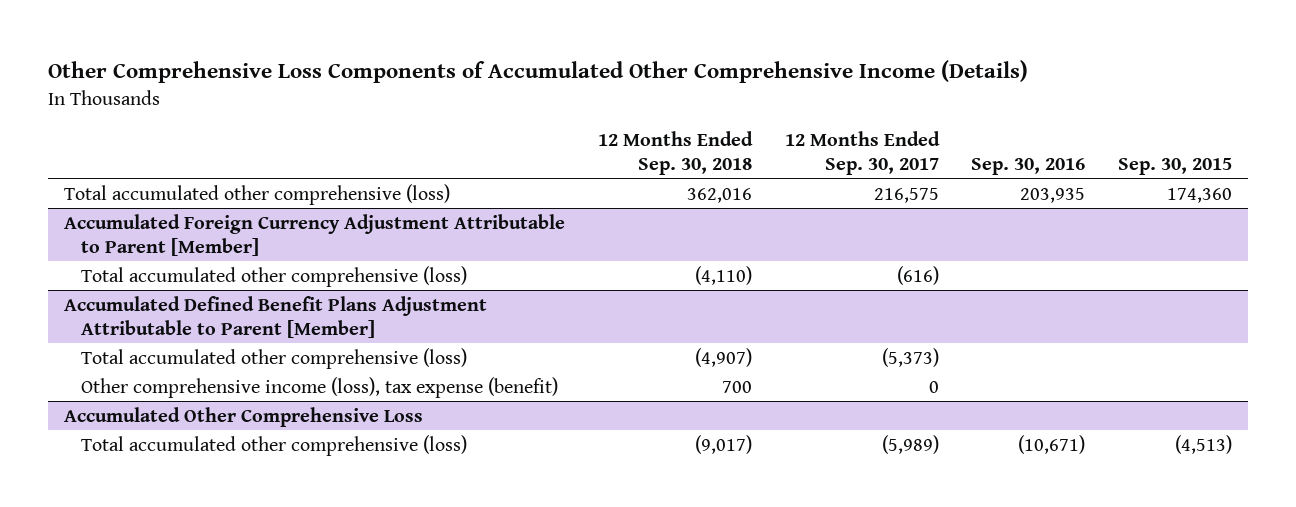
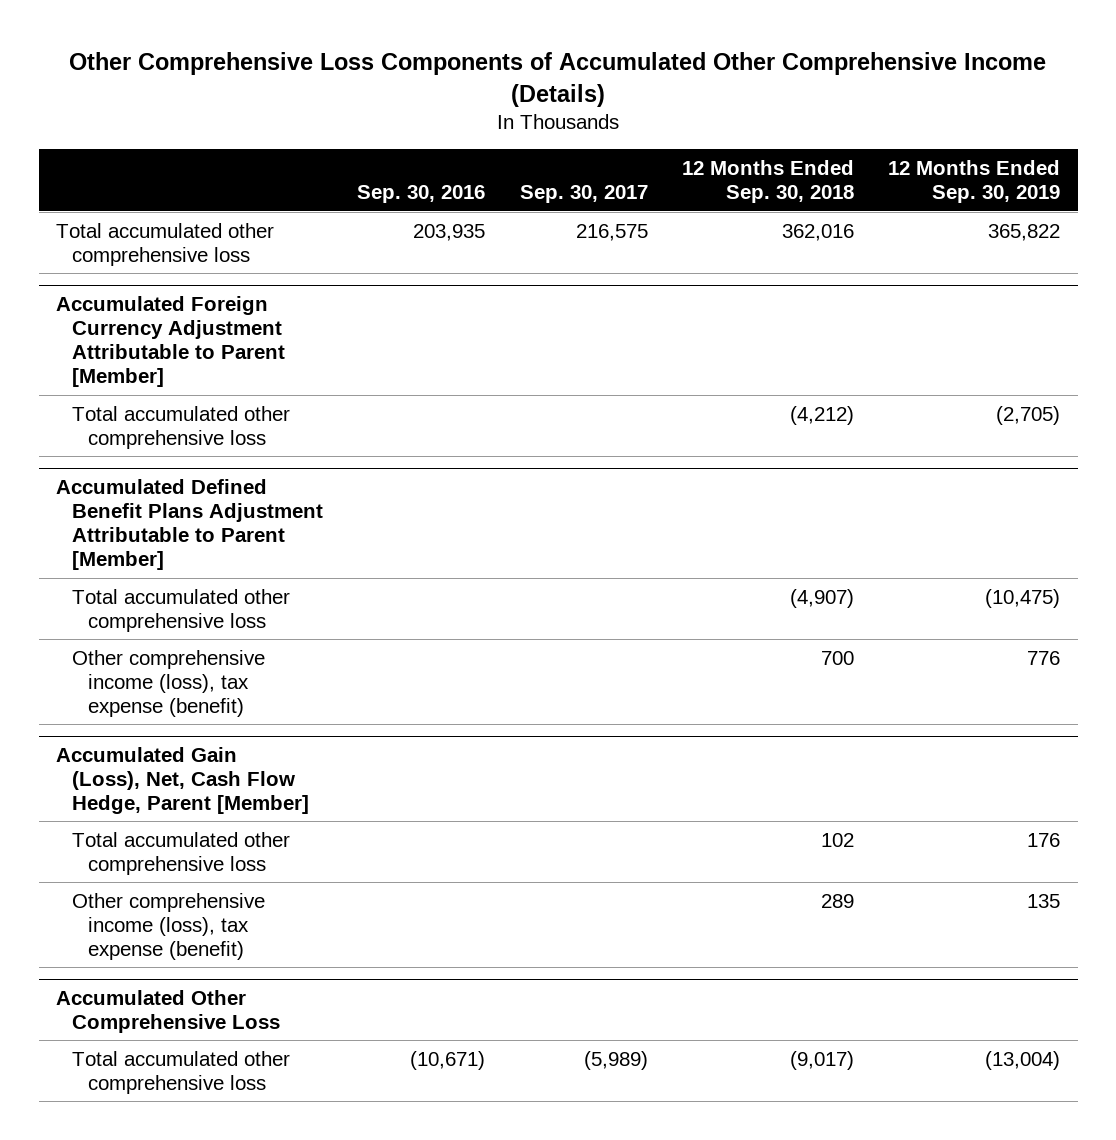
[784,130,940,175] 12 Months Ended Sep. 30, 2017 -> none
[1118,157,1233,175] Sep. 30, 2015 -> none
none -> [519,185,648,204] Sep. 30, 2017
none -> [888,159,1061,204] 12 Months Ended Sep. 30, 2019
[63,183,450,205] Total accumulated other comprehensive (loss) -> [55,222,274,266] Total accumulated other comprehensive loss
[80,265,467,287] Total accumulated other comprehensive (loss) -> [71,405,290,449] Total accumulated other comprehensive loss
[694,265,752,285] (4,110) -> [790,405,855,425] (4,212)
[80,347,467,369] Total accumulated other comprehensive (loss) -> [71,588,290,632] Total accumulated other comprehensive loss
none -> [55,746,309,814] Accumulated Gain (Loss), Net, Cash Flow Hedge, Parent [Member]
none -> [71,831,290,875] Total accumulated other comprehensive loss
none -> [71,892,265,960] Other comprehensive income (loss), tax expense (benefit)
[80,434,467,456] Total accumulated other comprehensive (loss) -> [71,1050,290,1094] Total accumulated other comprehensive loss

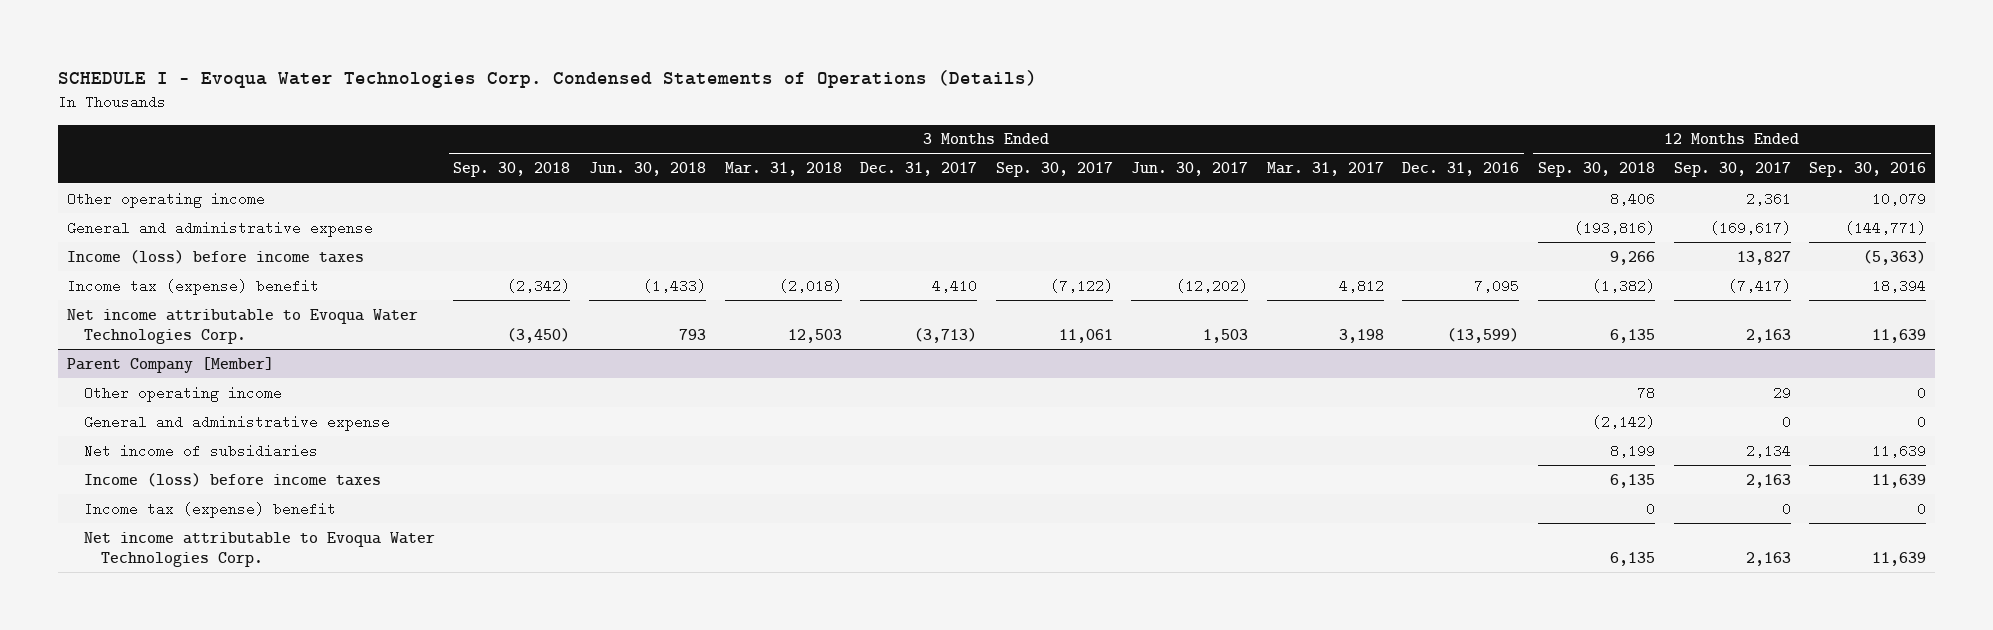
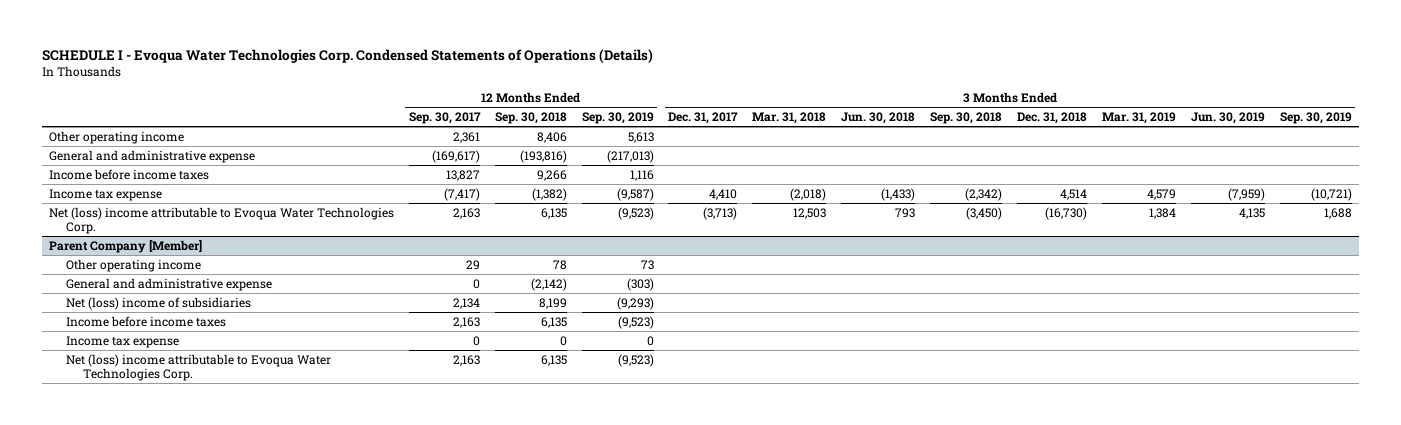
[995,162,1113,178] Sep. 30, 2017 -> none
[1131,162,1249,177] Jun. 30, 2017 -> none
[1266,162,1384,177] Mar. 31, 2017 -> none
[1402,162,1520,177] Dec. 31, 2016 -> none
[1809,162,1927,178] Sep. 30, 2016 -> none
none -> [581,111,654,124] Sep. 30, 2019
none -> [1016,111,1087,124] Dec. 31, 2018
none -> [1101,111,1176,124] Mar. 31, 2019
none -> [1190,111,1265,124] Jun. 30, 2019
none -> [1279,111,1352,124] Sep. 30, 2019
[66,249,364,264] Income (loss) before income taxes -> [49,168,210,180] Income before income taxes
[66,278,319,295] Income tax (expense) benefit -> [49,188,163,201] Income tax expense
[66,308,418,344] Net income attributable to Evoqua Water Technologies Corp. -> [49,206,395,234] Net (loss) income attributable to Evoqua Water Technologies Corp.
[83,443,318,458] Net income of subsidiaries -> [66,296,252,310] Net (loss) income of subsidiaries
[83,472,381,487] Income (loss) before income taxes -> [66,315,227,327] Income before income taxes
[83,501,336,518] Income tax (expense) benefit -> [66,335,180,348] Income tax expense
[83,531,435,567] Net income attributable to Evoqua Water Technologies Corp. -> [66,353,332,381] Net (loss) income attributable to Evoqua Water Technologies Corp.

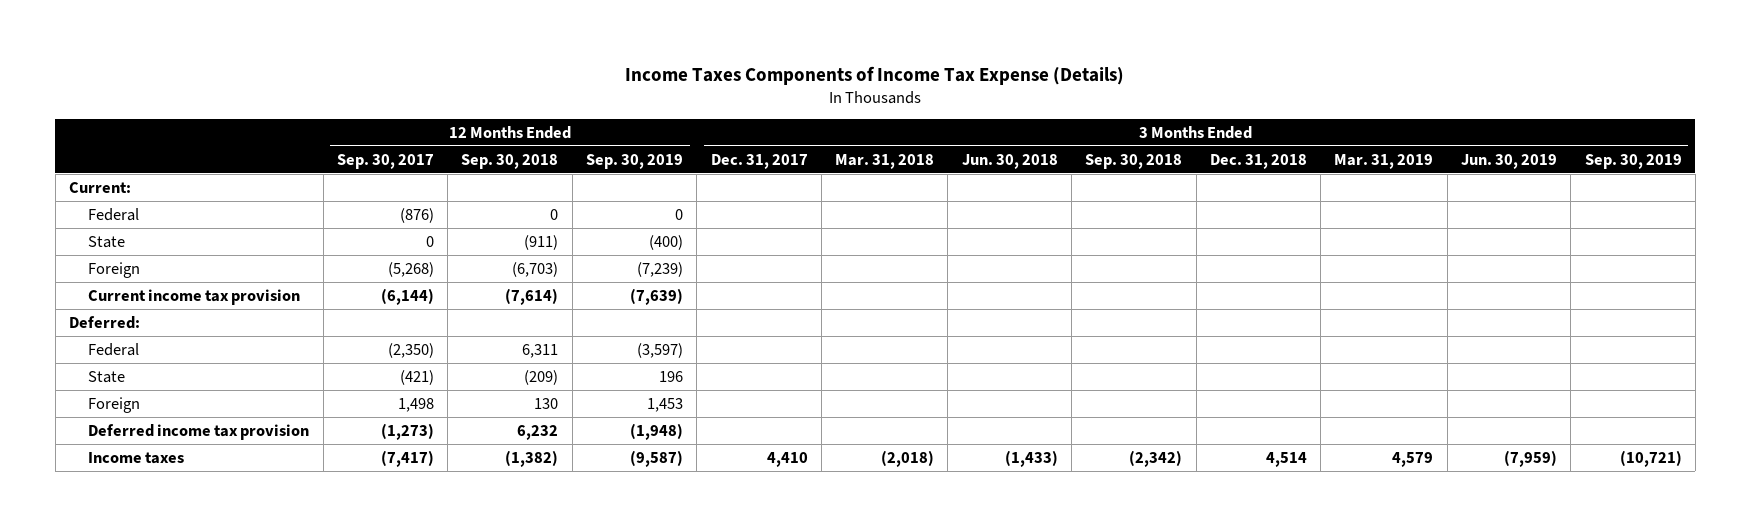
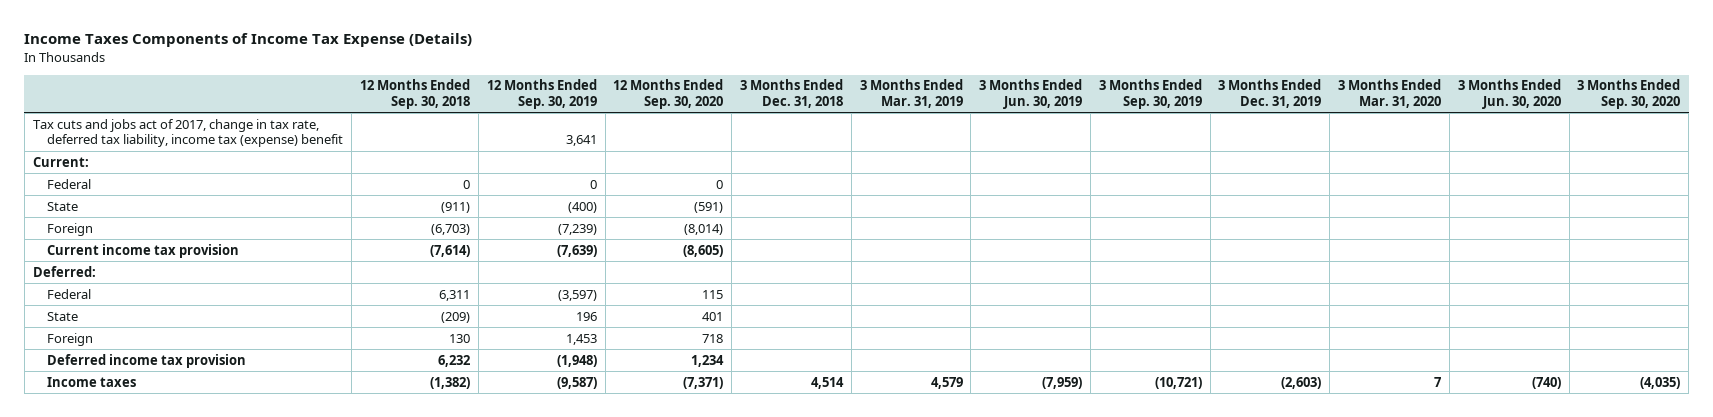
[336,153,434,169] Sep. 30, 2017 -> none
[710,153,808,169] Dec. 31, 2017 -> none
[835,153,935,169] Mar. 31, 2018 -> none
[961,153,1058,169] Jun. 30, 2018 -> none
[1085,153,1183,169] Sep. 30, 2018 -> none
none -> [613,79,724,110] 12 Months Ended Sep. 30, 2020
none -> [1218,79,1322,109] 3 Months Ended Dec. 31, 2019
none -> [1338,79,1442,109] 3 Months Ended Mar. 31, 2020
none -> [1457,79,1561,110] 3 Months Ended Jun. 30, 2020
none -> [1577,79,1681,110] 3 Months Ended Sep. 30, 2020
none -> [32,118,344,148] Tax cuts and jobs act of 2017, change in tax rate, deferred tax liability, income tax (expense) benefit

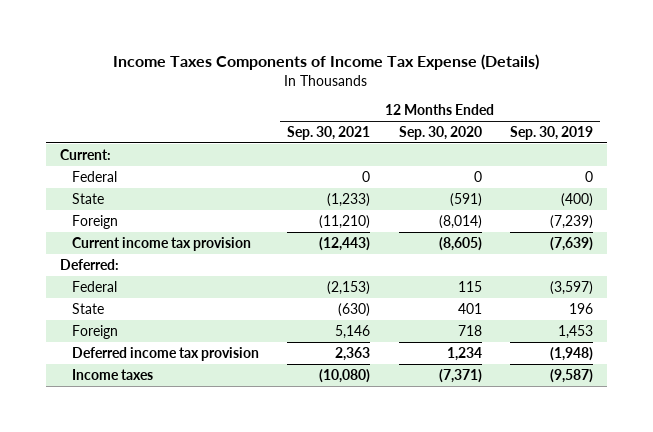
[360,79,471,110] 12 Months Ended Sep. 30, 2018 -> none
[739,79,843,109] 3 Months Ended Dec. 31, 2018 -> none
[859,79,963,109] 3 Months Ended Mar. 31, 2019 -> none
[979,79,1083,110] 3 Months Ended Jun. 30, 2019 -> none
[1098,79,1202,110] 3 Months Ended Sep. 30, 2019 -> none
[1218,79,1322,109] 3 Months Ended Dec. 31, 2019 -> none
[1338,79,1442,109] 3 Months Ended Mar. 31, 2020 -> none
[1457,79,1561,110] 3 Months Ended Jun. 30, 2020 -> none
[1577,79,1681,110] 3 Months Ended Sep. 30, 2020 -> none
none -> [287,125,371,140] Sep. 30, 2021
[32,118,344,148] Tax cuts and jobs act of 2017, change in tax rate, deferred tax liability, income tax (expense) benefit -> none

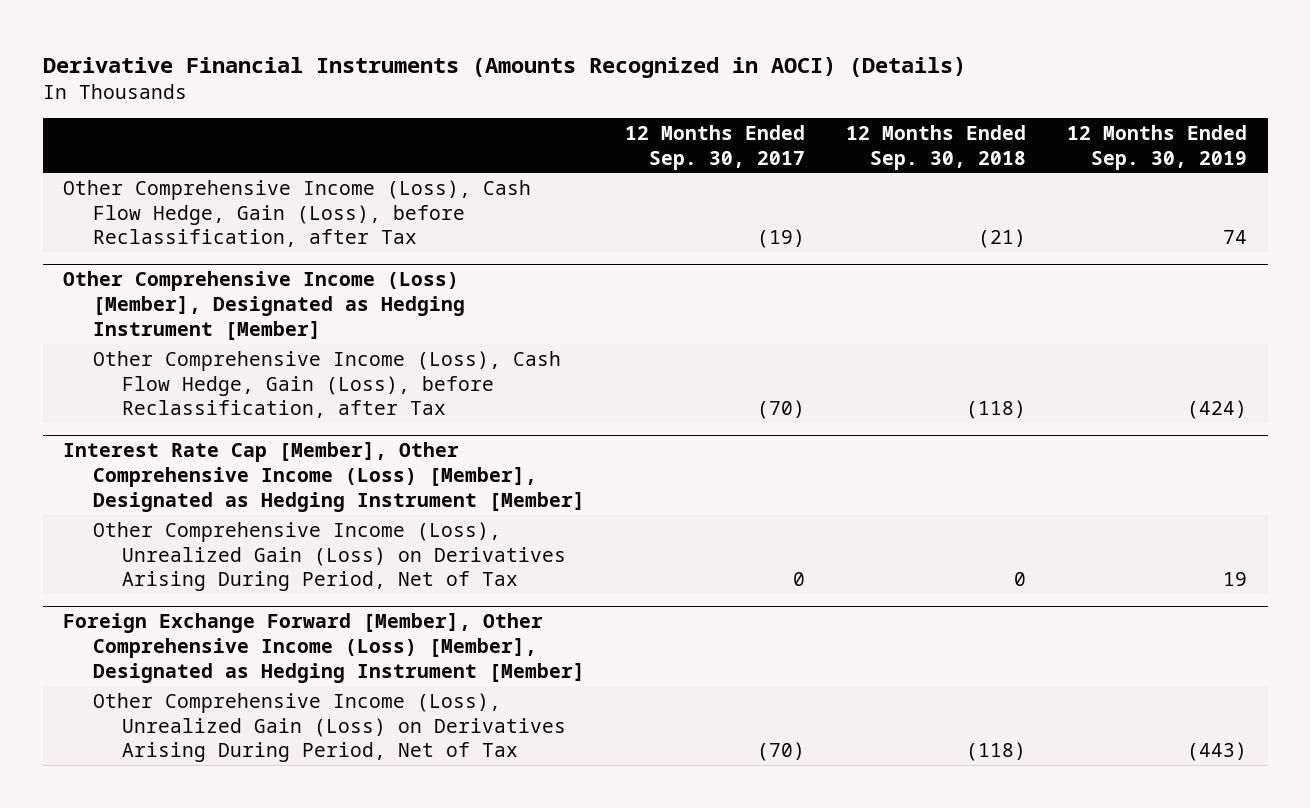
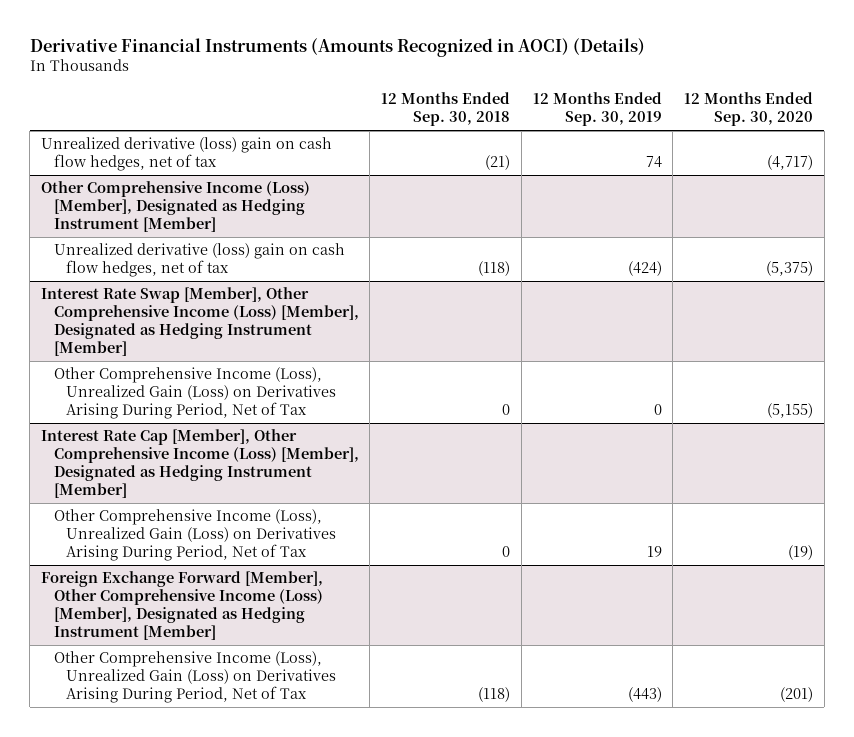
[625,124,806,170] 12 Months Ended Sep. 30, 2017 -> none
none -> [684,92,814,127] 12 Months Ended Sep. 30, 2020
[63,179,532,248] Other Comprehensive Income (Loss), Cash Flow Hedge, Gain (Loss), before Reclassification, after Tax -> [41,137,333,172] Unrealized derivative (loss) gain on cash flow hedges, net of tax
[92,350,561,419] Other Comprehensive Income (Loss), Cash Flow Hedge, Gain (Loss), before Reclassification, after Tax -> [53,243,345,278] Unrealized derivative (loss) gain on cash flow hedges, net of tax
none -> [41,287,359,357] Interest Rate Swap [Member], Other Comprehensive Income (Loss) [Member], Designated as Hedging Instrument [Member]
none -> [53,367,337,420] Other Comprehensive Income (Loss), Unrealized Gain (Loss) on Derivatives Arising During Period, Net of Tax

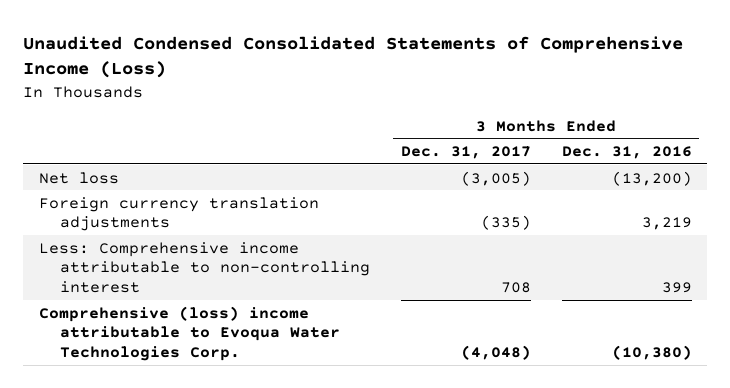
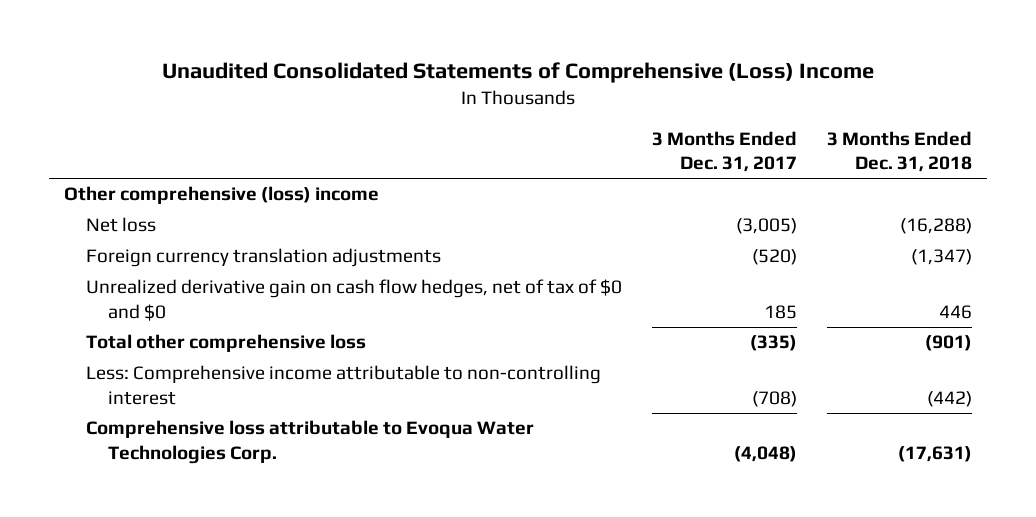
[23,35,684,79] Unaudited Condensed Consolidated Statements of Comprehensive Income (Loss) -> [162,62,875,84] Unaudited Consolidated Statements of Comprehensive (Loss) Income
[561,146,692,160] Dec. 31, 2016 -> none
none -> [827,130,973,173] 3 Months Ended Dec. 31, 2018
none -> [63,186,379,205] Other comprehensive (loss) income
[480,215,531,231] (335) -> [752,249,798,266] (520)
none -> [85,279,622,322] Unrealized derivative gain on cash flow hedges, net of tax of $0 and $0
none -> [85,334,366,353] Total other comprehensive loss
[500,282,531,294] 708 -> [752,391,798,408] (708)
[38,305,340,362] Comprehensive (loss) income attributable to Evoqua Water Technologies Corp. -> [85,420,534,465] Comprehensive loss attributable to Evoqua Water Technologies Corp.

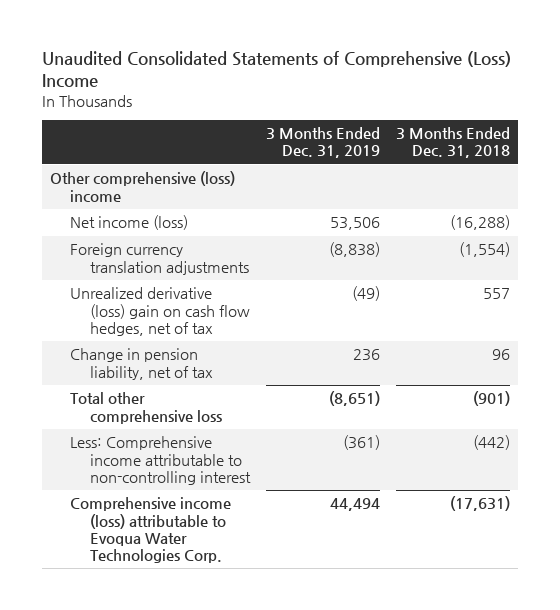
[652,130,798,173] 3 Months Ended Dec. 31, 2017 -> none
none -> [265,127,380,159] 3 Months Ended Dec. 31, 2019
[85,217,156,233] Net loss -> [69,215,188,231] Net income (loss)
[911,249,973,266] (1,347) -> [458,242,510,258] (1,554)
[85,279,622,322] Unrealized derivative gain on cash flow hedges, net of tax of $0 and $0 -> [69,287,251,336] Unrealized derivative (loss) gain on cash flow hedges, net of tax
[939,305,973,320] 446 -> [482,288,510,300] 557
none -> [69,348,214,380] Change in pension liability, net of tax
[85,420,534,465] Comprehensive loss attributable to Evoqua Water Technologies Corp. -> [69,497,231,563] Comprehensive income (loss) attributable to Evoqua Water Technologies Corp.

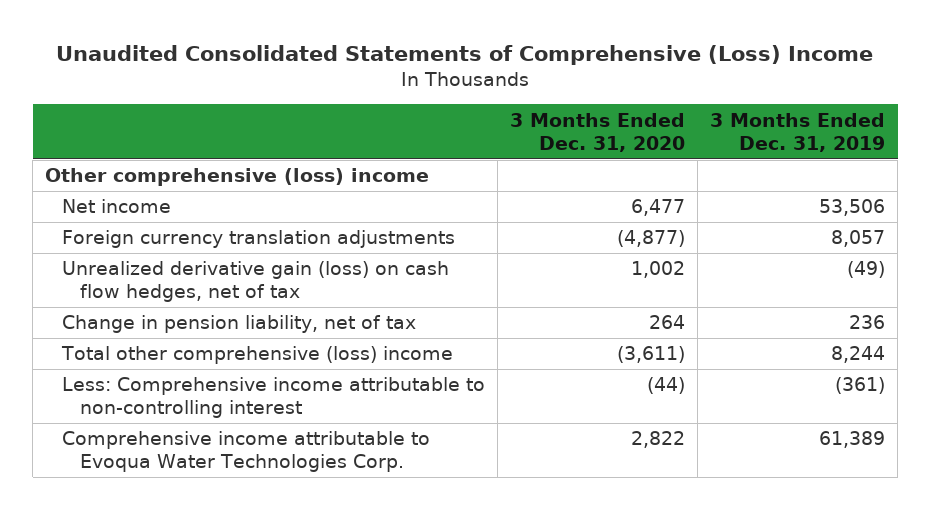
[395,127,510,159] 3 Months Ended Dec. 31, 2018 -> none
none -> [510,112,686,152] 3 Months Ended Dec. 31, 2020
[69,215,188,231] Net income (loss) -> [62,199,172,214] Net income
[328,242,380,258] (8,838) -> [831,230,886,248] 8,057
[69,287,251,336] Unrealized derivative (loss) gain on cash flow hedges, net of tax -> [62,261,450,303] Unrealized derivative gain (loss) on cash flow hedges, net of tax
[69,392,223,424] Total other comprehensive loss -> [61,346,454,365] Total other comprehensive (loss) income
[328,391,380,407] (8,651) -> [831,346,886,364] 8,244
[69,497,231,563] Comprehensive income (loss) attributable to Evoqua Water Technologies Corp. -> [62,431,431,473] Comprehensive income attributable to Evoqua Water Technologies Corp.
[329,498,380,512] 44,494 -> [819,431,886,449] 61,389

